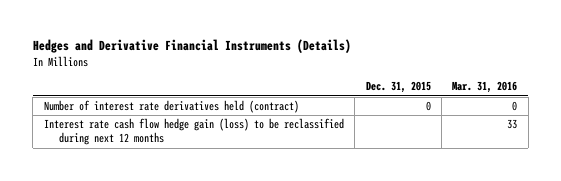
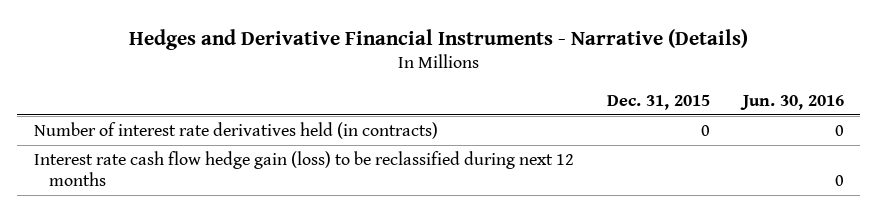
[32,39,351,54] Hedges and Derivative Financial Instruments (Details) -> [128,28,748,50] Hedges and Derivative Financial Instruments - Narrative (Details)
[452,81,518,94] Mar. 31, 2016 -> none
none -> [739,94,844,110] Jun. 30, 2016
[43,100,299,114] Number of interest rate derivatives held (contract) -> [33,121,438,139] Number of interest rate derivatives held (in contracts)

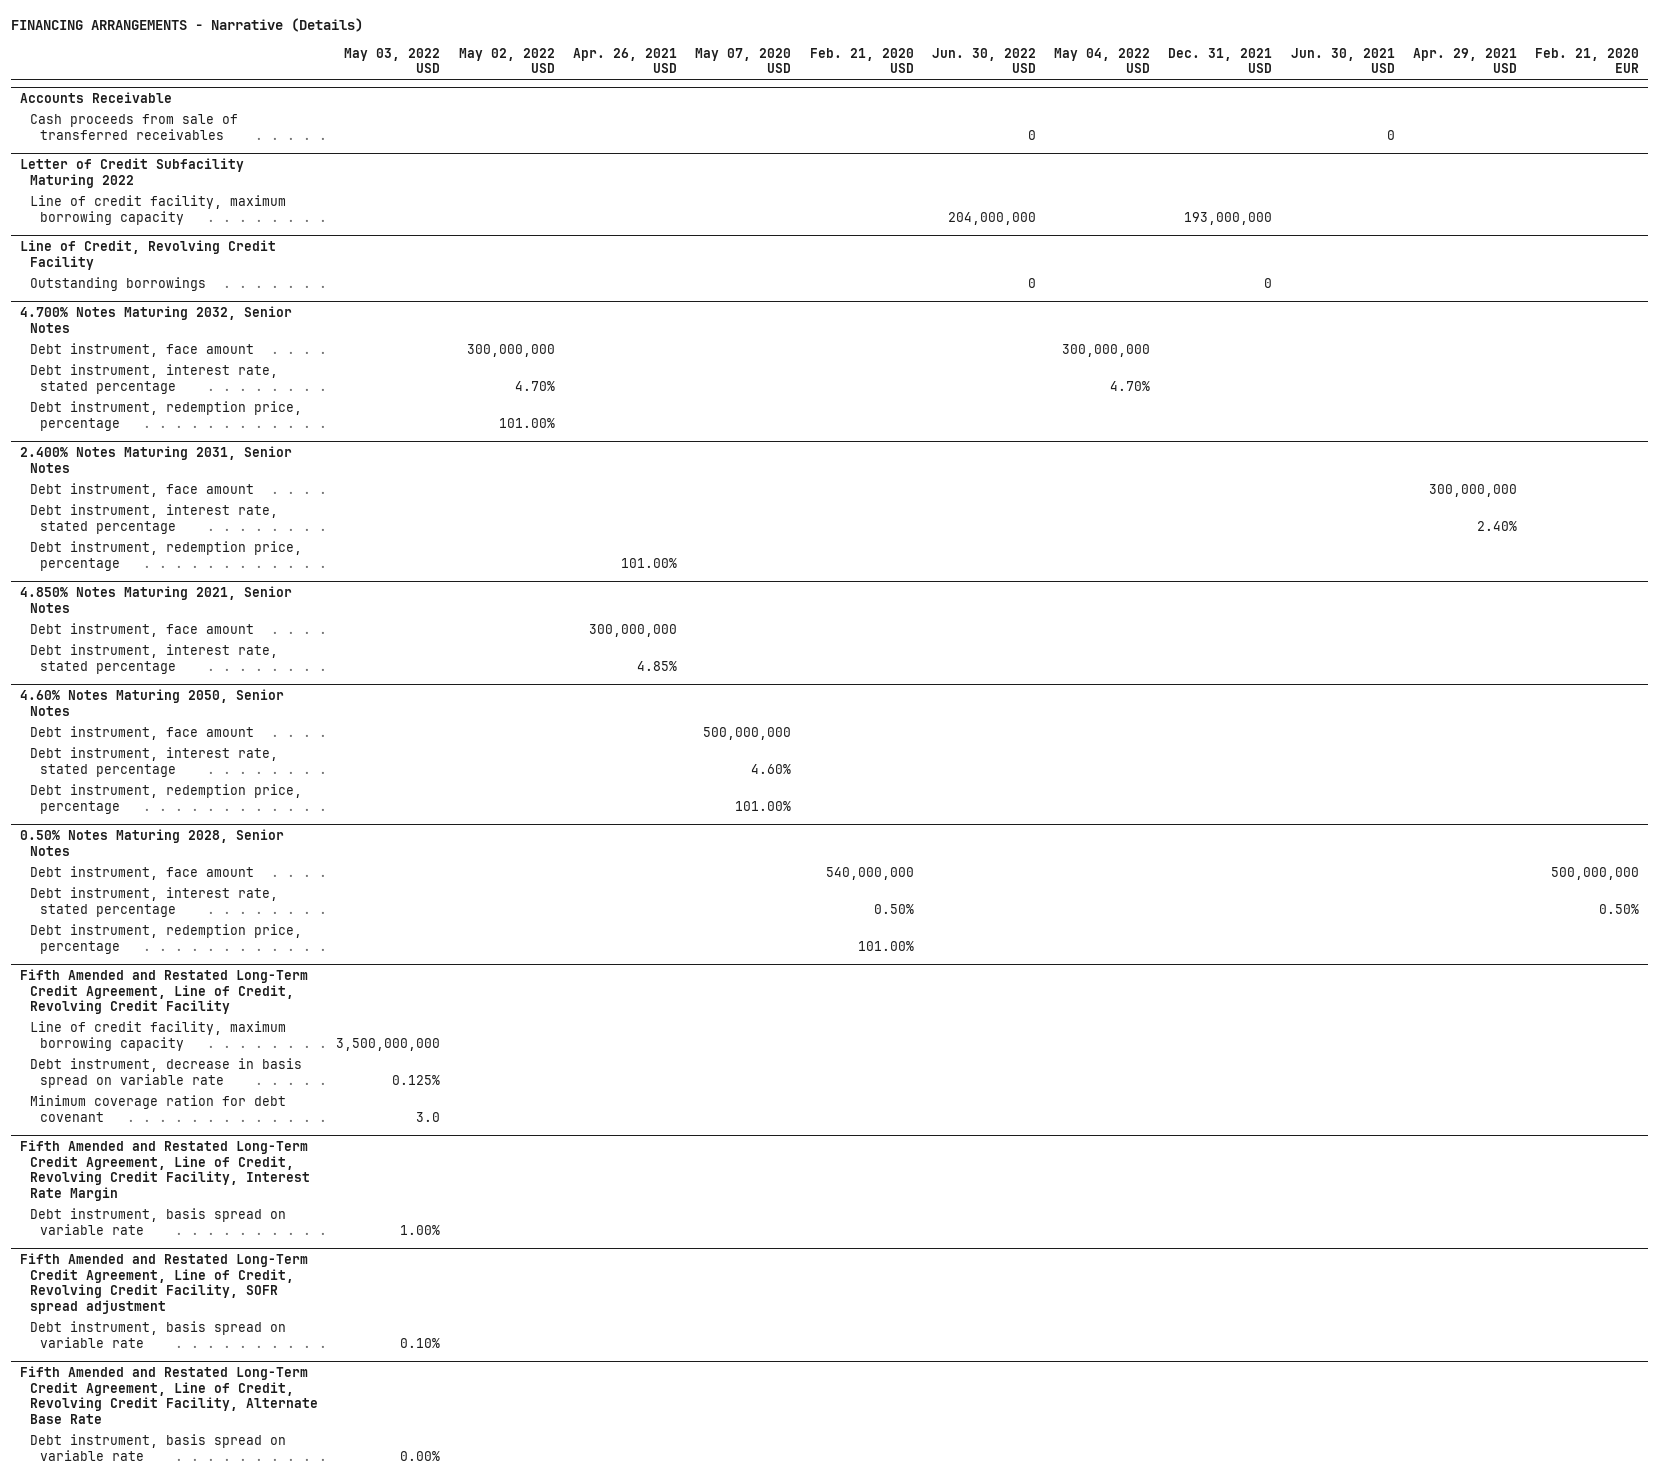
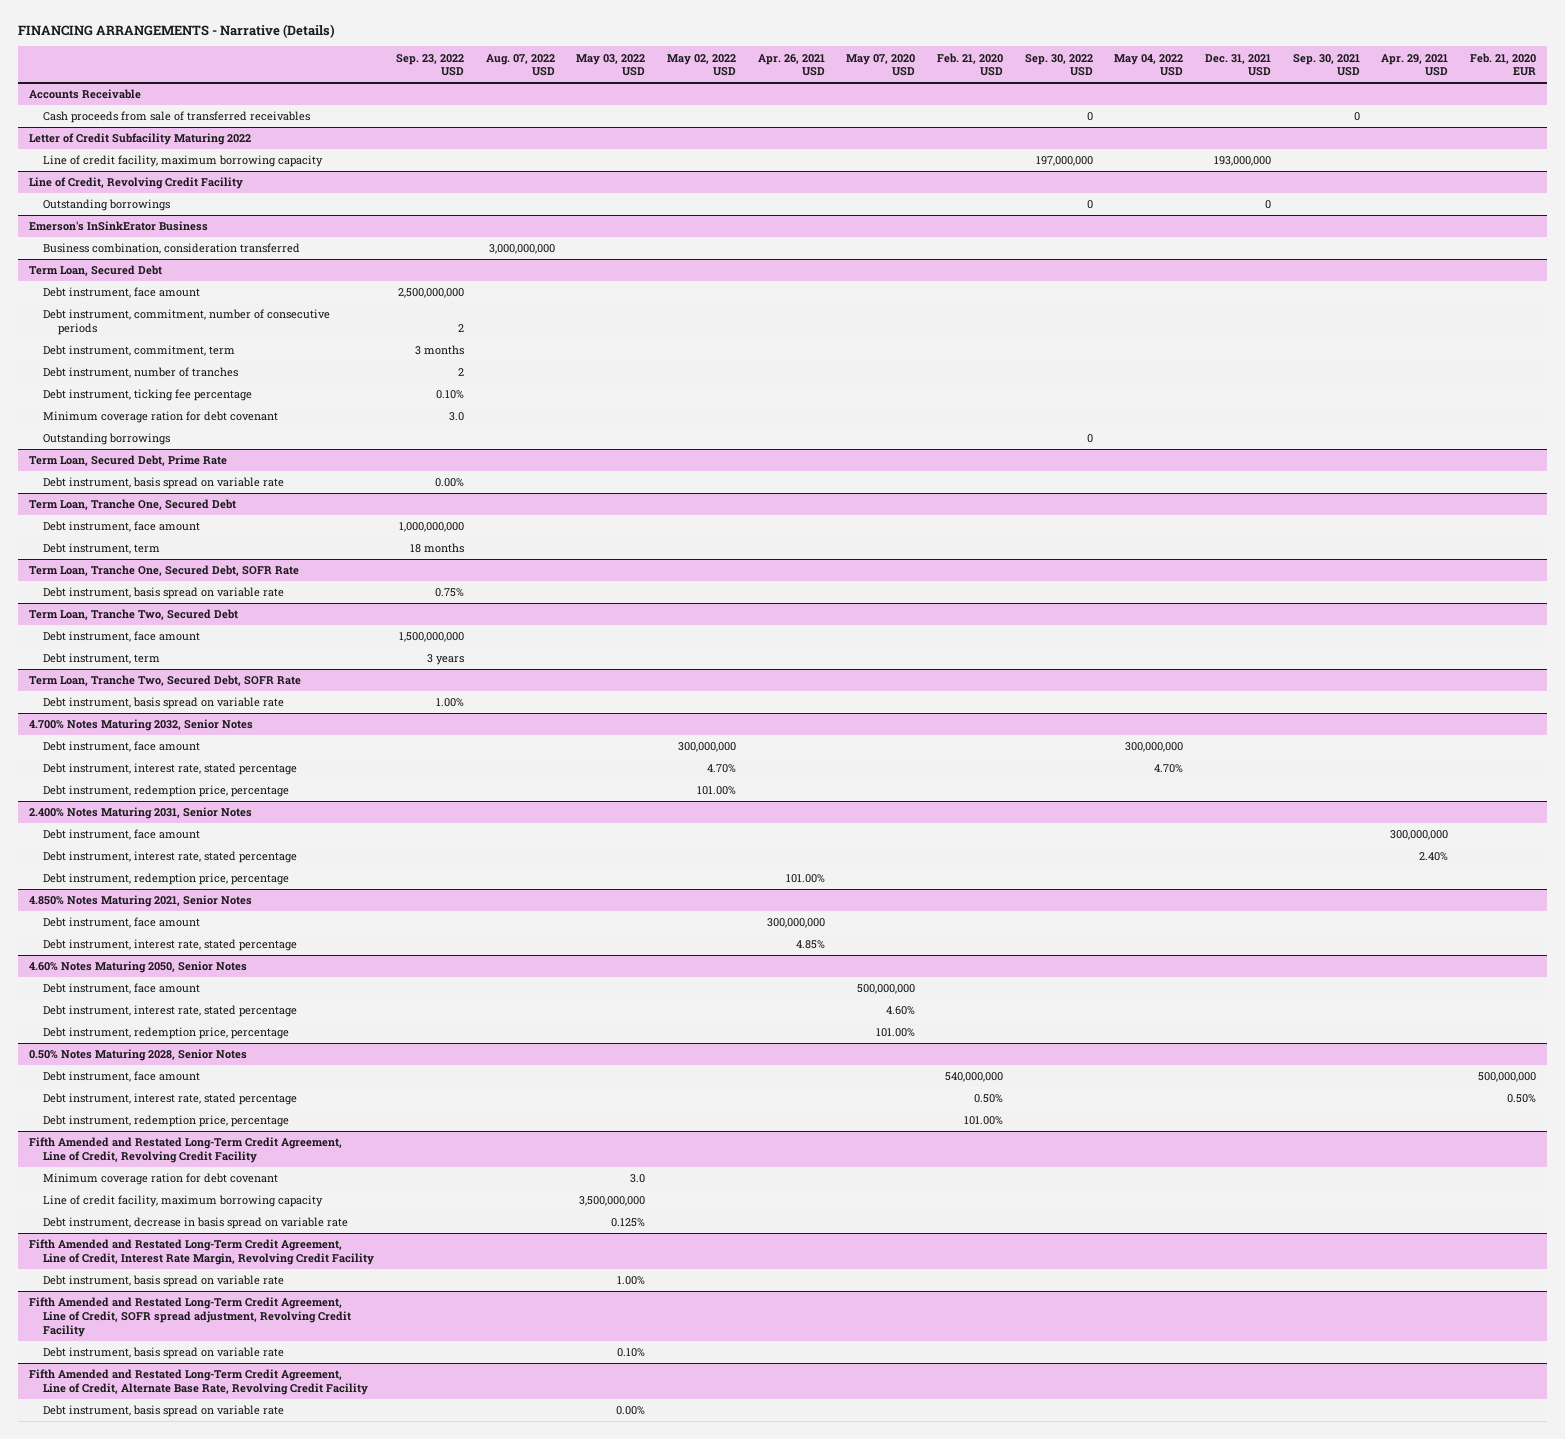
[931,47,1036,74] Jun. 30, 2022 USD -> none
[1290,47,1395,74] Jun. 30, 2021 USD -> none
none -> [395,53,464,77] Sep. 23, 2022 USD
none -> [485,53,555,77] Aug. 07, 2022 USD
none -> [1024,53,1093,77] Sep. 30, 2022 USD
none -> [1292,53,1360,77] Sep. 30, 2021 USD
none -> [28,221,208,232] Emerson's InSinkErator Business
none -> [43,243,301,255] Business combination, consideration transferred
none -> [28,265,162,277] Term Loan, Secured Debt
none -> [43,287,201,299] Debt instrument, face amount
none -> [43,309,331,335] Debt instrument, commitment, number of consecutive periods
none -> [43,345,236,357] Debt instrument, commitment, term
none -> [43,367,239,379] Debt instrument, number of tranches
none -> [43,389,253,402] Debt instrument, ticking fee percentage
none -> [43,411,279,424] Minimum coverage ration for debt covenant
none -> [43,433,171,446] Outstanding borrowings
none -> [28,455,227,467] Term Loan, Secured Debt, Prime Rate
none -> [43,477,285,490] Debt instrument, basis spread on variable rate
none -> [28,499,236,511] Term Loan, Tranche One, Secured Debt
none -> [43,521,201,533] Debt instrument, face amount
none -> [43,543,161,555] Debt instrument, term
none -> [28,565,299,577] Term Loan, Tranche One, Secured Debt, SOFR Rate
none -> [43,587,285,600] Debt instrument, basis spread on variable rate
none -> [28,609,238,621] Term Loan, Tranche Two, Secured Debt
none -> [43,631,201,643] Debt instrument, face amount
none -> [43,653,161,665] Debt instrument, term
none -> [28,675,301,687] Term Loan, Tranche Two, Secured Debt, SOFR Rate
none -> [43,697,285,710] Debt instrument, basis spread on variable rate
[30,1095,287,1122] Minimum coverage ration for debt covenant -> [43,1173,279,1186] Minimum coverage ration for debt covenant
[20,1139,311,1201] Fifth Amended and Restated Long-Term Credit Agreement, Line of Credit, Revolving Credit Facility, Interest Rate Margin -> [28,1239,375,1265] Fifth Amended and Restated Long-Term Credit Agreement, Line of Credit, Interest Rate Margin, Revolving Credit Facility
[20,1252,309,1314] Fifth Amended and Restated Long-Term Credit Agreement, Line of Credit, Revolving Credit Facility, SOFR spread adjustment -> [28,1297,352,1337] Fifth Amended and Restated Long-Term Credit Agreement, Line of Credit, SOFR spread adjustment, Revolving Credit Facility
[20,1365,319,1424] Fifth Amended and Restated Long-Term Credit Agreement, Line of Credit, Revolving Credit Facility, Alternate Base Rate -> [28,1369,369,1395] Fifth Amended and Restated Long-Term Credit Agreement, Line of Credit, Alternate Base Rate, Revolving Credit Facility

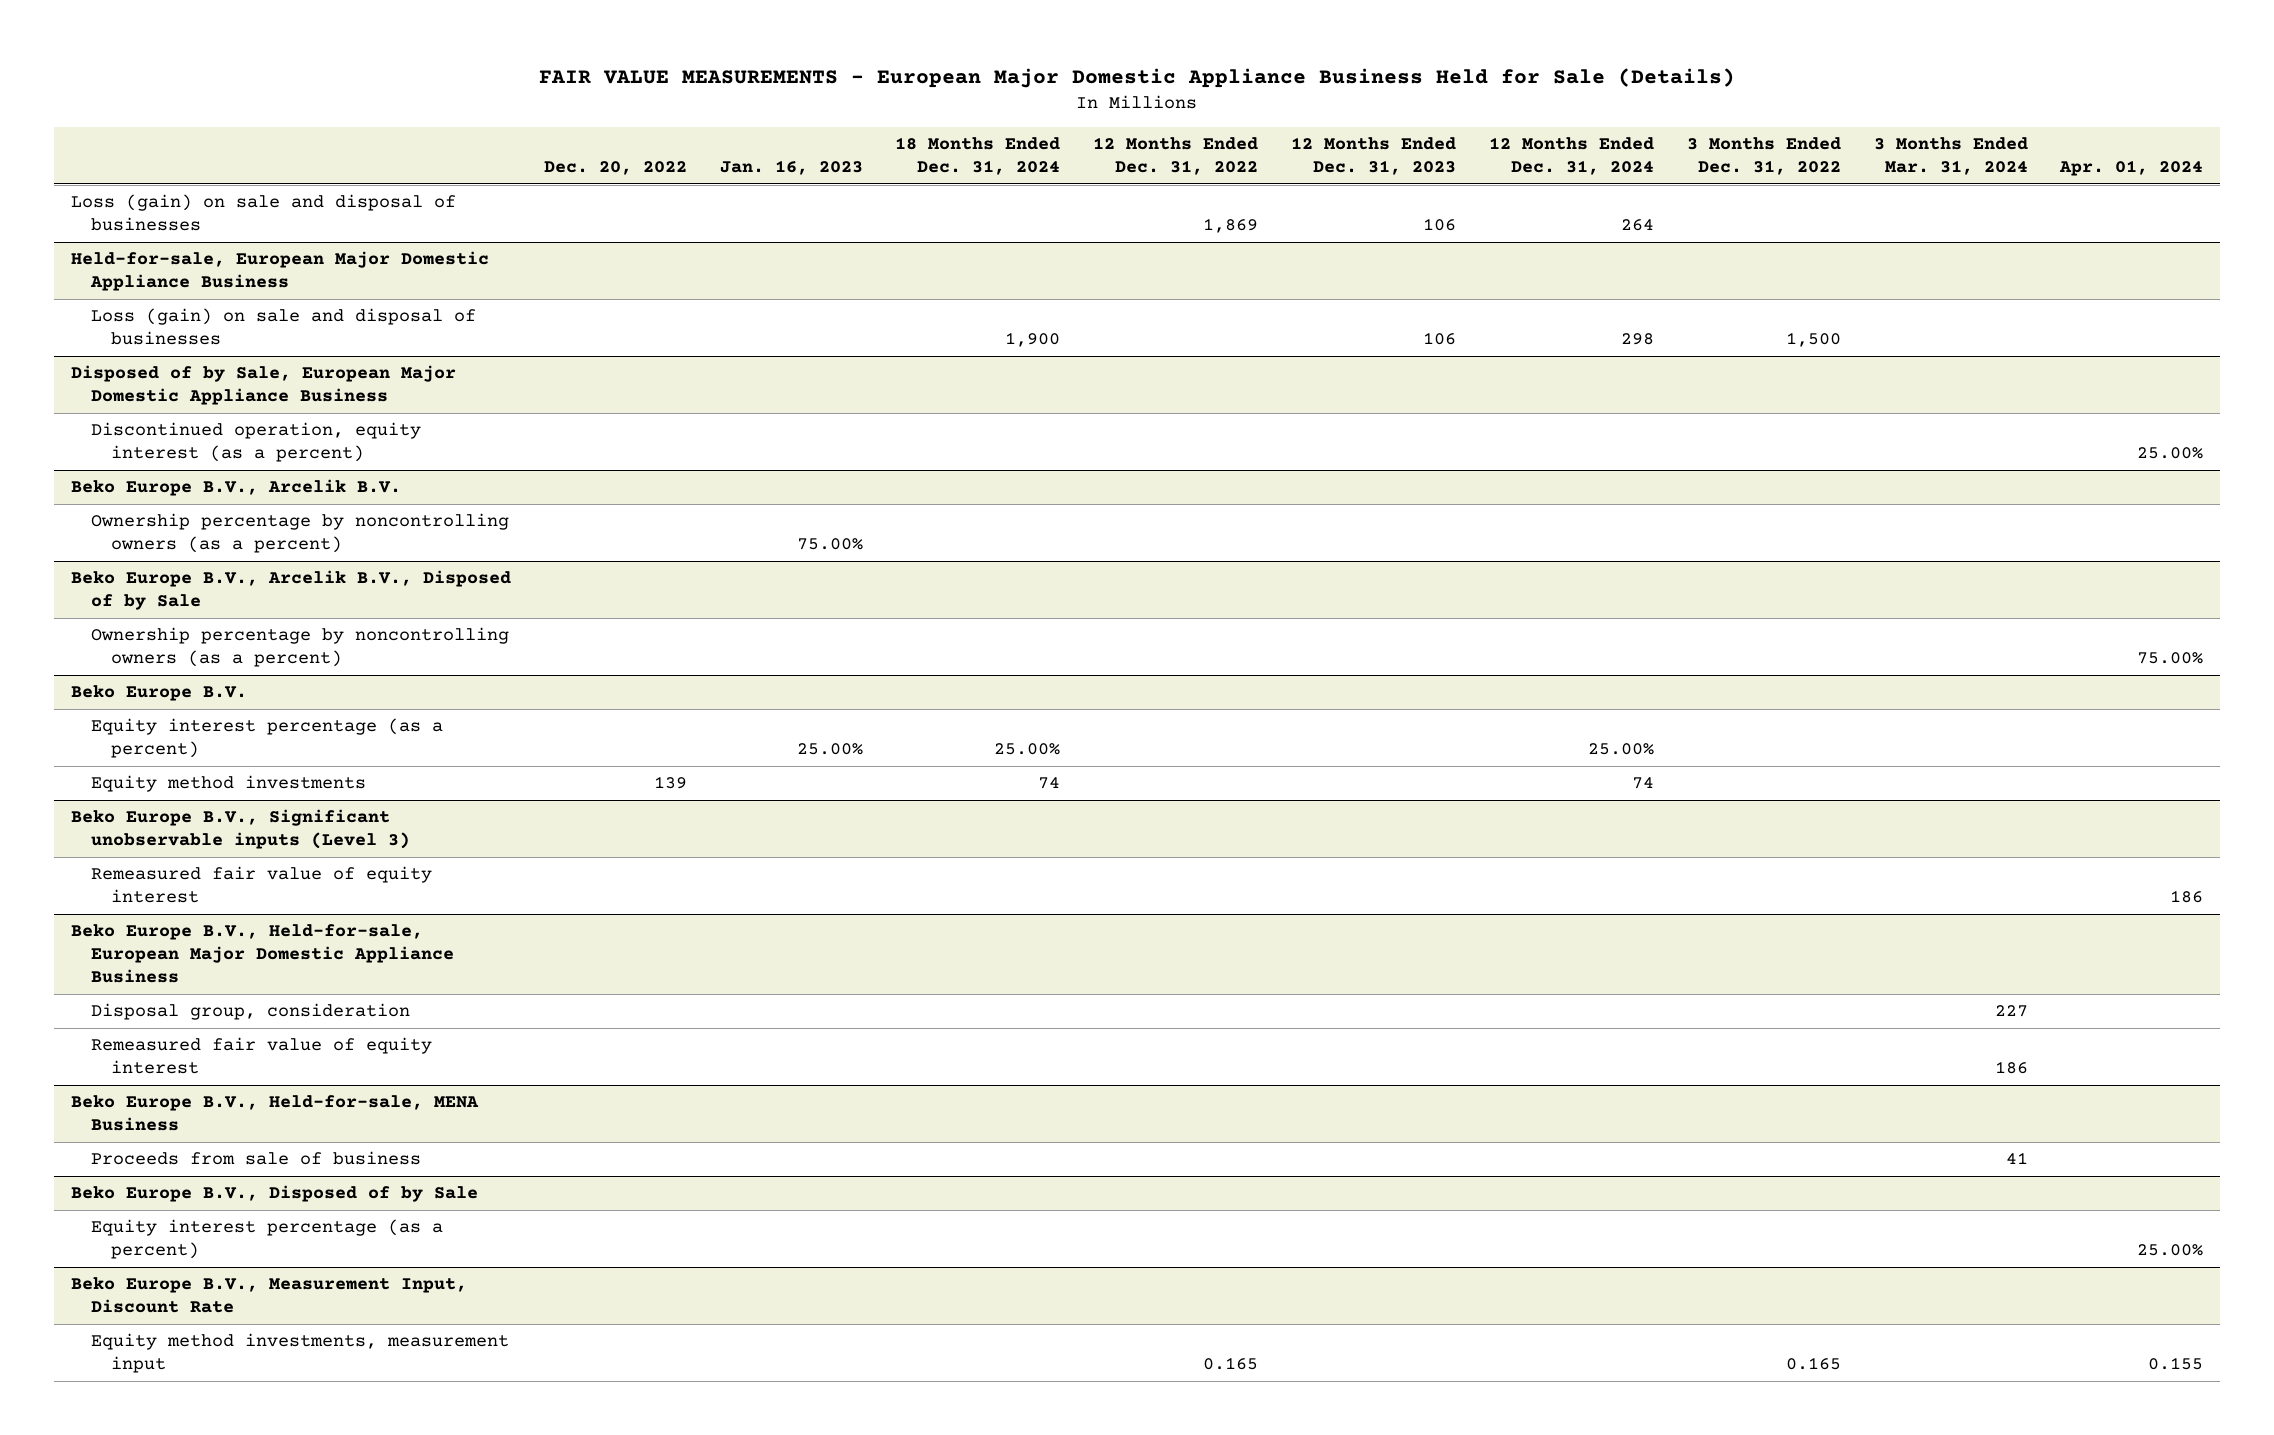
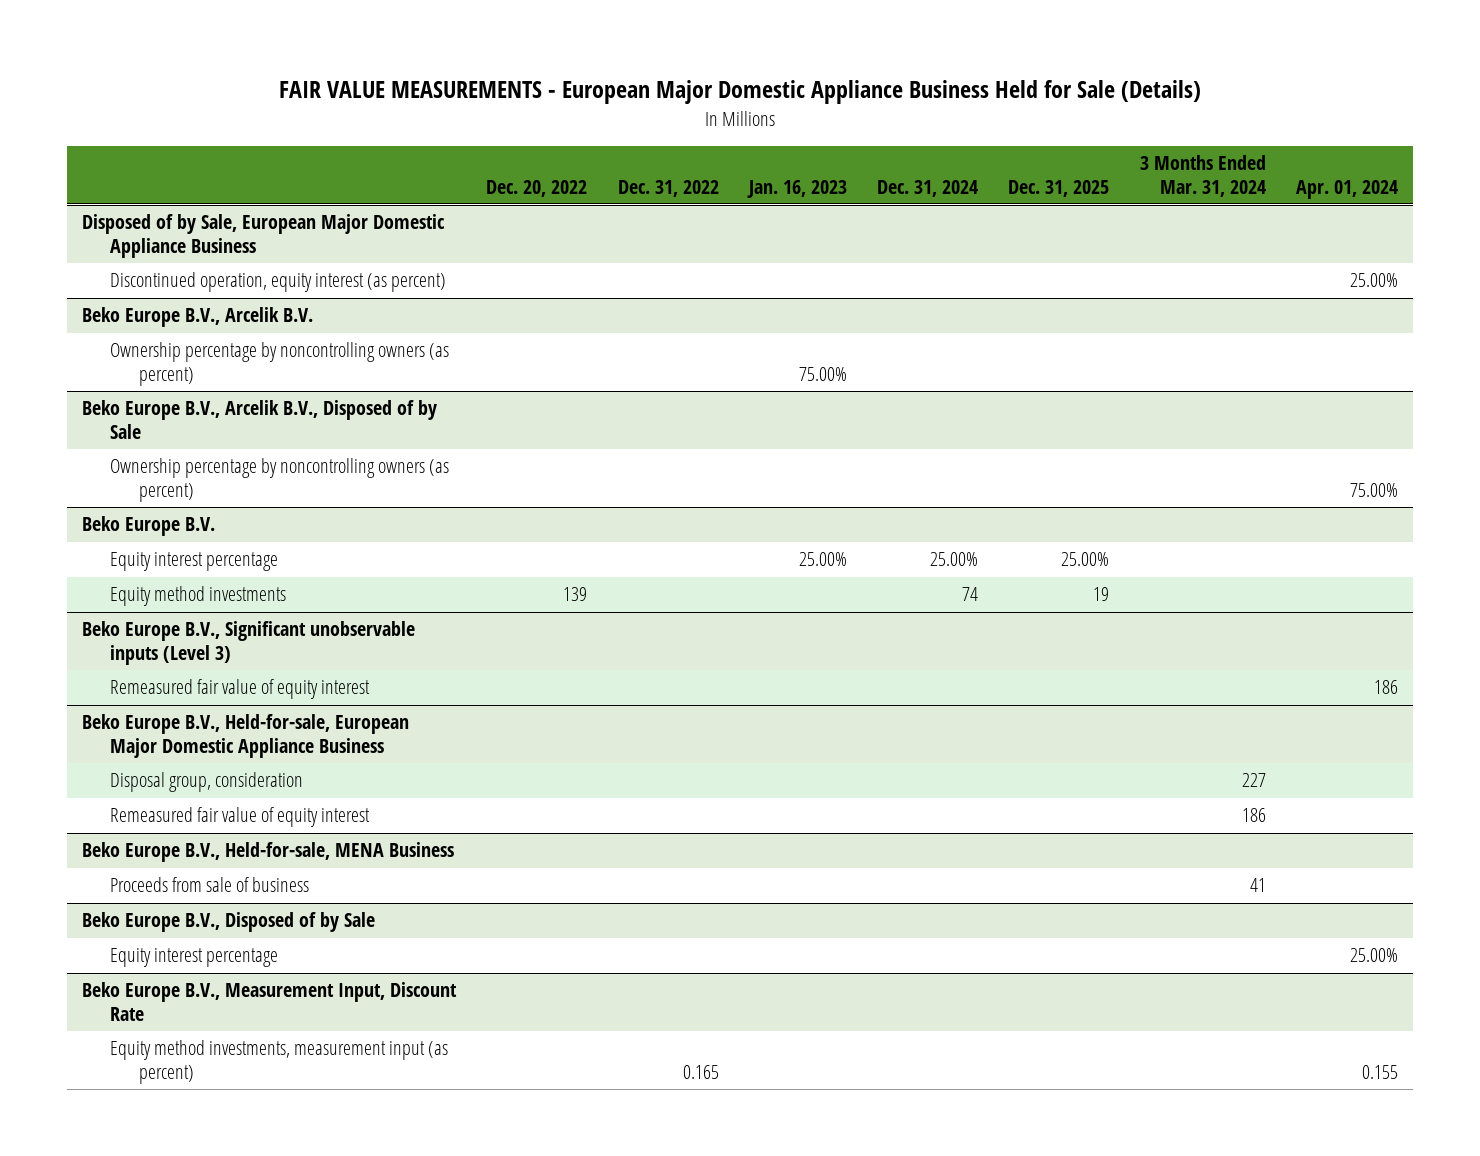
[895,137,1061,176] 18 Months Ended Dec. 31, 2024 -> none
[1093,137,1259,176] 12 Months Ended Dec. 31, 2022 -> none
[1291,137,1457,176] 12 Months Ended Dec. 31, 2023 -> none
[1488,137,1654,176] 12 Months Ended Dec. 31, 2024 -> none
[1686,137,1841,176] 3 Months Ended Dec. 31, 2022 -> none
none -> [617,179,719,197] Dec. 31, 2022
none -> [877,179,979,197] Dec. 31, 2024
none -> [1008,179,1110,197] Dec. 31, 2025
[70,194,456,232] Loss (gain) on sale and disposal of businesses -> none
[70,251,489,292] Held-for-sale, European Major Domestic Appliance Business -> none
[90,308,476,346] Loss (gain) on sale and disposal of businesses -> none
[90,422,421,463] Discontinued operation, equity interest (as a percent) -> [110,272,447,293] Discontinued operation, equity interest (as percent)
[90,513,509,554] Ownership percentage by noncontrolling owners (as a percent) -> [110,342,450,387] Ownership percentage by noncontrolling owners (as percent)
[90,627,509,668] Ownership percentage by noncontrolling owners (as a percent) -> [110,458,450,503] Ownership percentage by noncontrolling owners (as percent)
[90,718,443,759] Equity interest percentage (as a percent) -> [110,552,279,572] Equity interest percentage
[90,1219,443,1260] Equity interest percentage (as a percent) -> [110,948,279,968] Equity interest percentage
[90,1333,509,1374] Equity method investments, measurement input -> [110,1040,449,1085] Equity method investments, measurement input (as percent)

